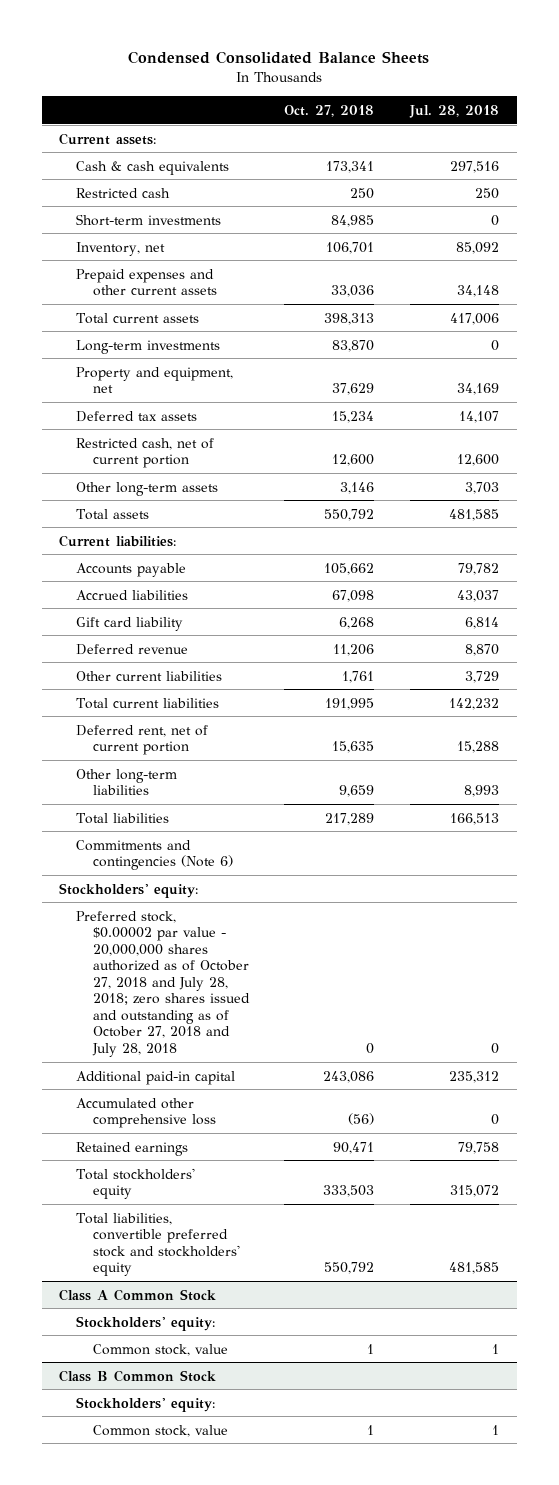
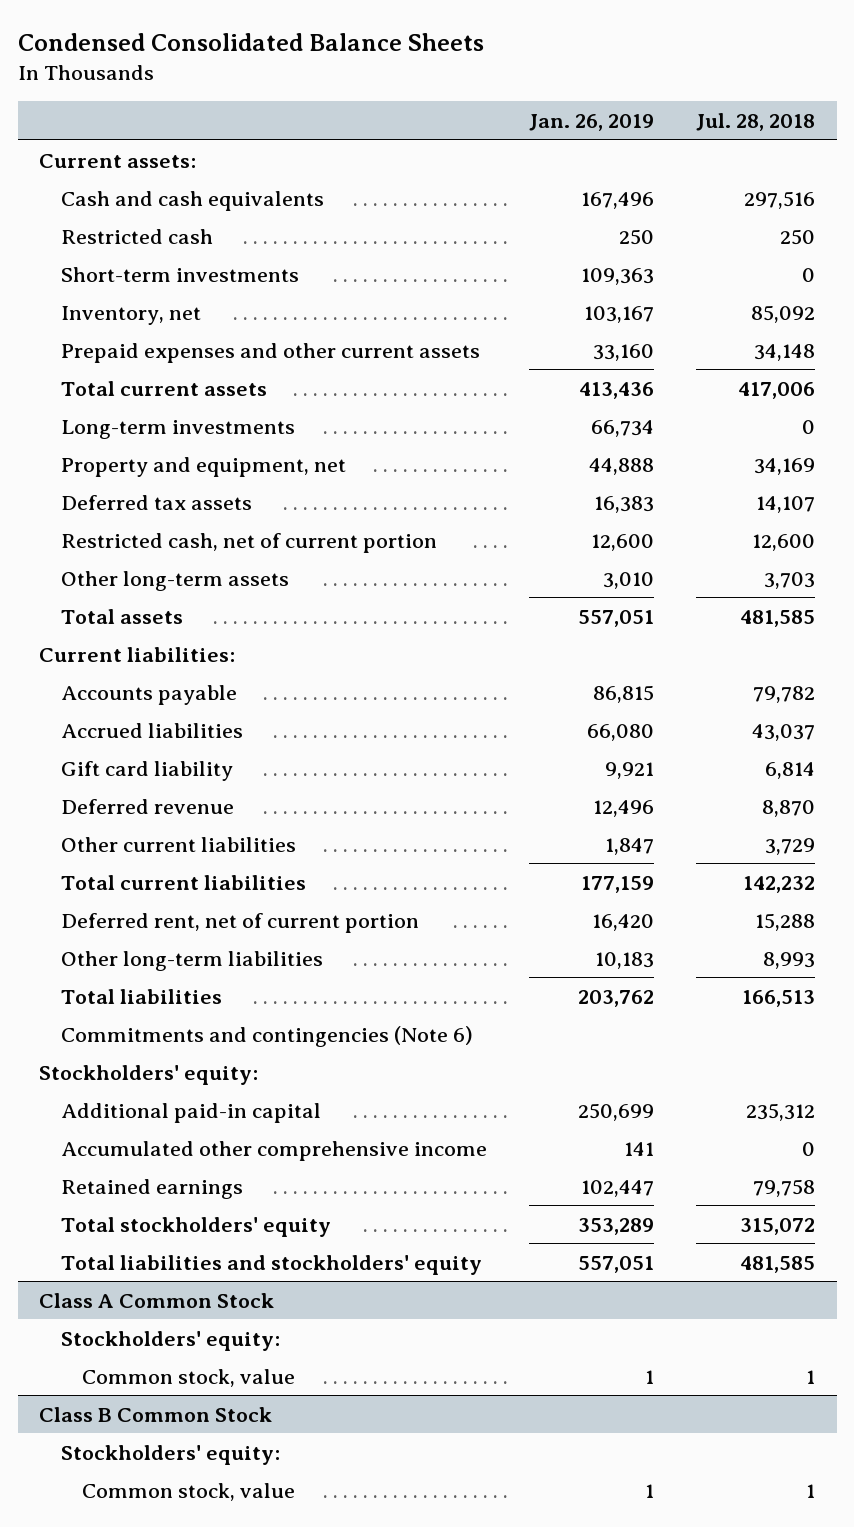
[284,104,375,117] Oct. 27, 2018 -> none
none -> [529,113,655,131] Jan. 26, 2019
[76,160,230,175] Cash & cash equivalents -> [60,190,324,211] Cash and cash equivalents
[76,910,250,1057] Preferred stock, $0.00002 par value - 20,000,000 shares authorized as of October 27, 2018 and July 28, 2018; zero shares issued and outstanding as of October 27, 2018 and July 28, 2018 -> none
[76,1097,216,1129] Accumulated other comprehensive loss -> [60,1140,487,1161] Accumulated other comprehensive income
[76,1212,240,1277] Total liabilities, convertible preferred stock and stockholders' equity -> [60,1254,482,1275] Total liabilities and stockholders' equity

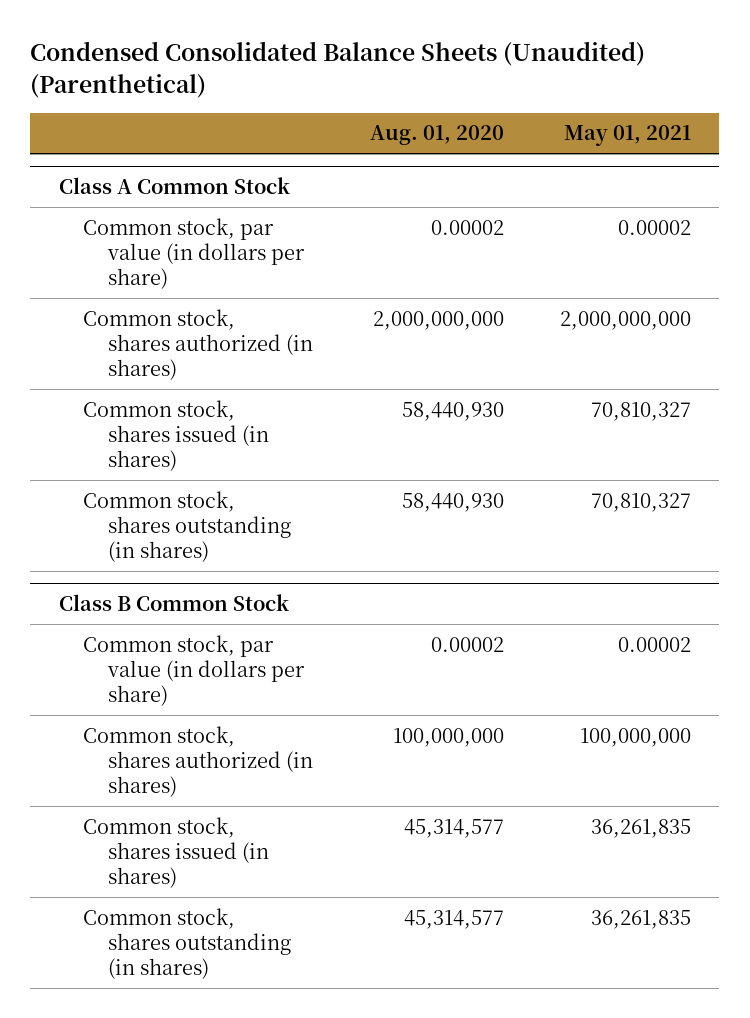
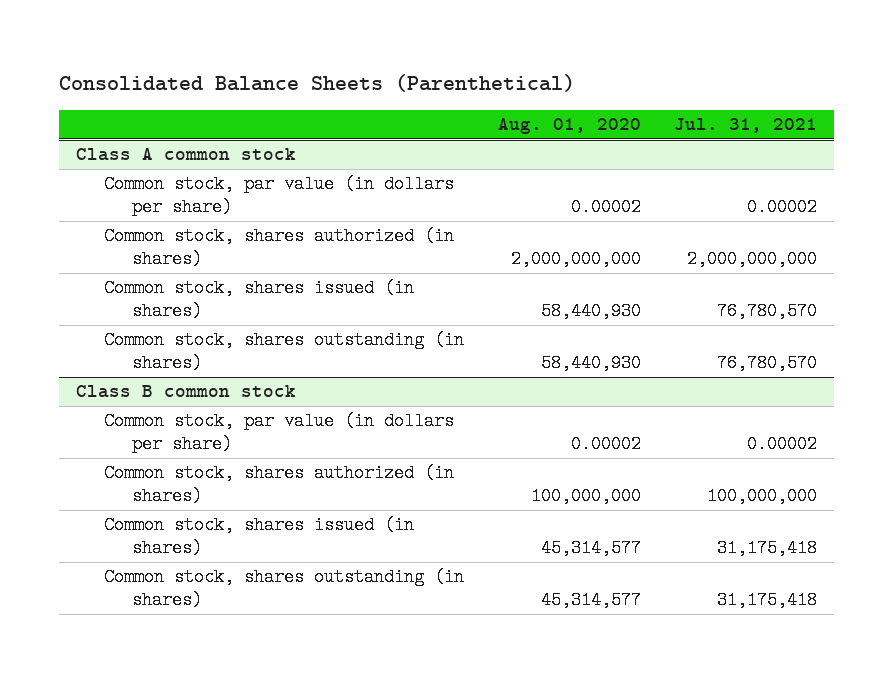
[30,41,646,98] Condensed Consolidated Balance Sheets (Unaudited) (Parenthetical) -> [59,74,576,93] Consolidated Balance Sheets (Parenthetical)
[564,125,692,147] May 01, 2021 -> none
none -> [674,118,818,134] Jul. 31, 2021
[58,177,290,195] Class A Common Stock -> [76,148,297,162] Class A common stock
[58,594,289,612] Class B Common Stock -> [76,385,297,399] Class B common stock

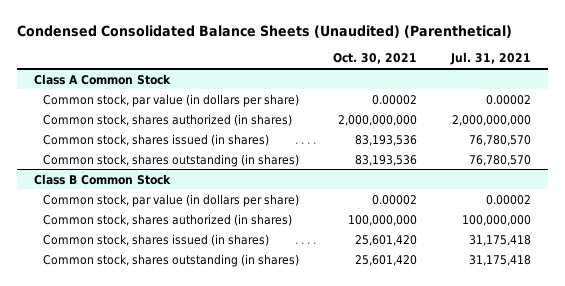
[59,74,576,93] Consolidated Balance Sheets (Parenthetical) -> [17,24,513,38] Condensed Consolidated Balance Sheets (Unaudited) (Parenthetical)
[497,118,641,135] Aug. 01, 2020 -> none
none -> [333,53,418,65] Oct. 30, 2021
[76,148,297,162] Class A common stock -> [34,73,172,85] Class A Common Stock
[76,385,297,399] Class B common stock -> [34,173,172,185] Class B Common Stock

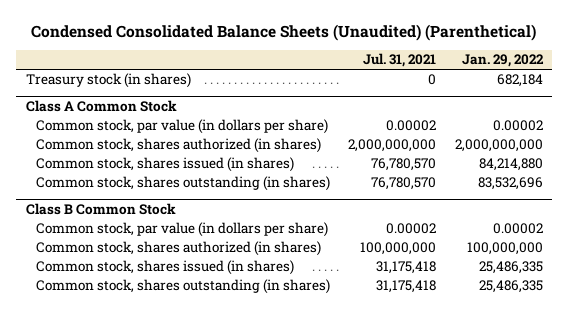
[333,53,418,65] Oct. 30, 2021 -> none
none -> [461,54,544,68] Jan. 29, 2022
none -> [25,73,191,89] Treasury stock (in shares)

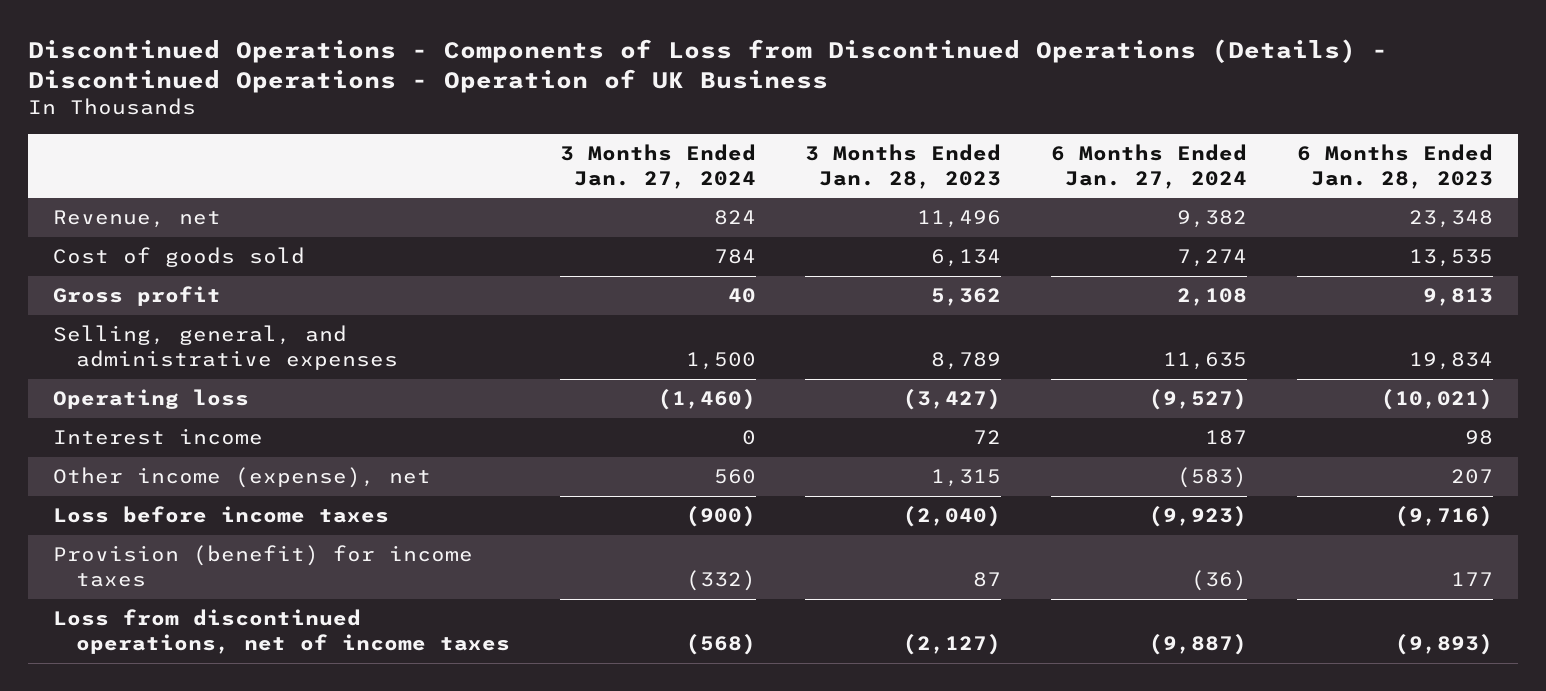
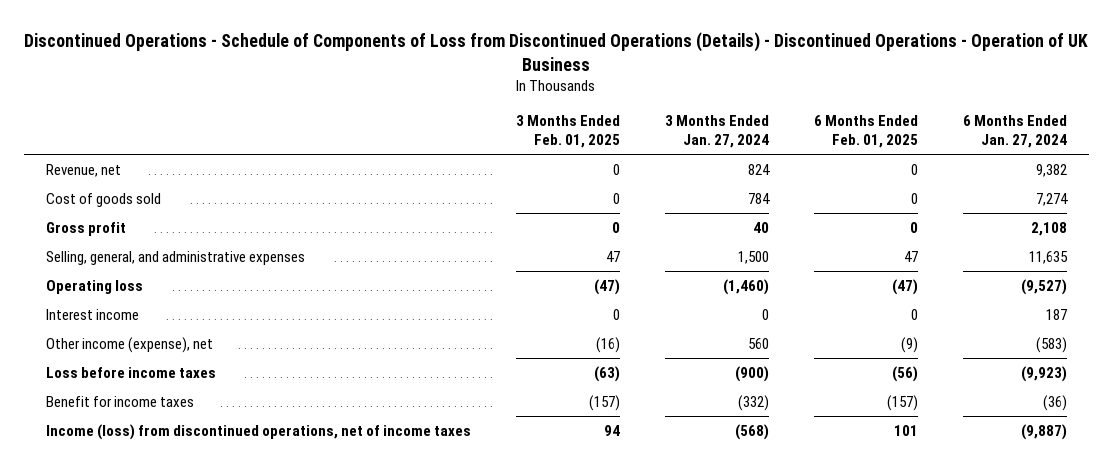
[28,39,1389,94] Discontinued Operations - Components of Loss from Discontinued Operations (Details) - Discontinued Operations - Operation of UK Business -> [24,32,1089,71] Discontinued Operations - Schedule of Components of Loss from Discontinued Operations (Details) - Discontinued Operations - Operation of UK Business
[805,144,1002,189] 3 Months Ended Jan. 28, 2023 -> none
[1297,144,1494,189] 6 Months Ended Jan. 28, 2023 -> none
none -> [515,114,620,149] 3 Months Ended Feb. 01, 2025
none -> [813,114,918,149] 6 Months Ended Feb. 01, 2025
[53,545,474,587] Provision (benefit) for income taxes -> [45,395,194,407] Benefit for income taxes
[53,609,510,654] Loss from discontinued operations, net of income taxes -> [45,423,471,440] Income (loss) from discontinued operations, net of income taxes

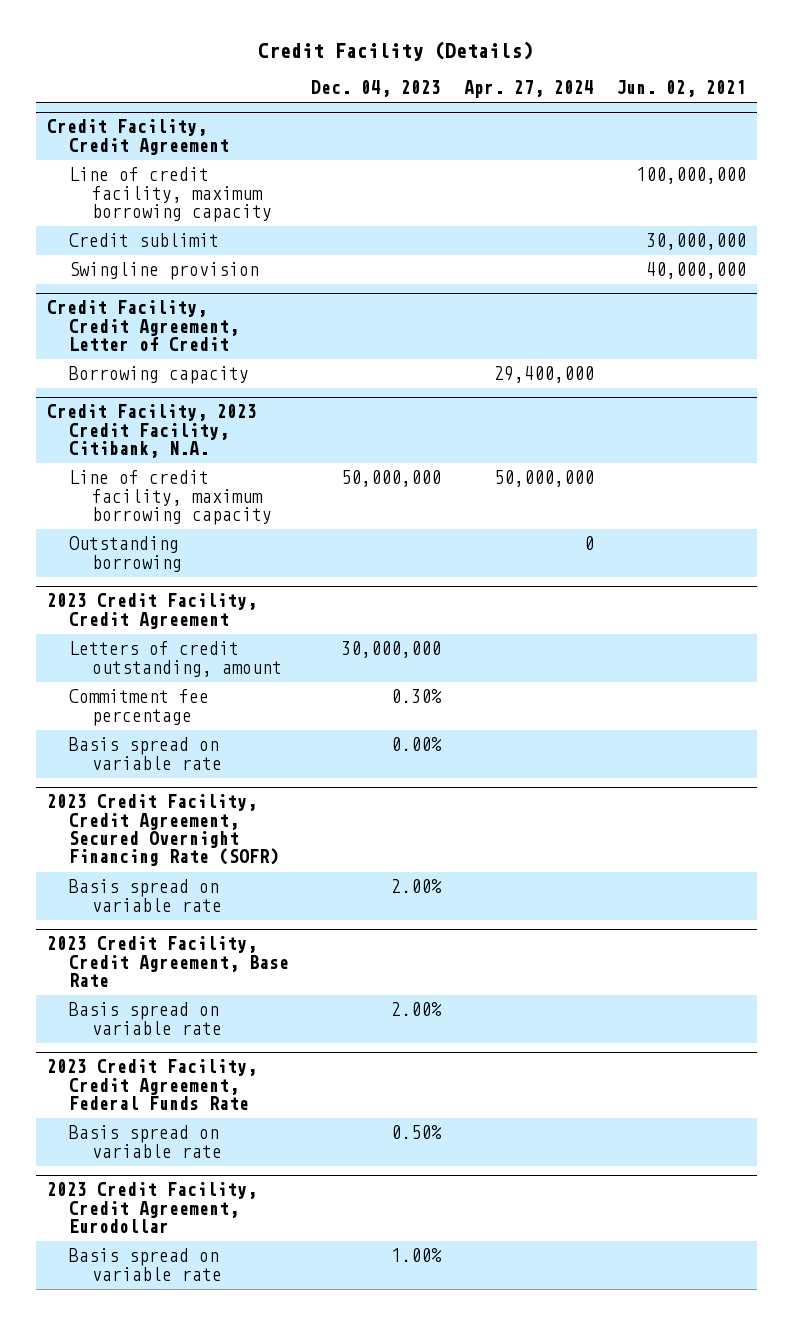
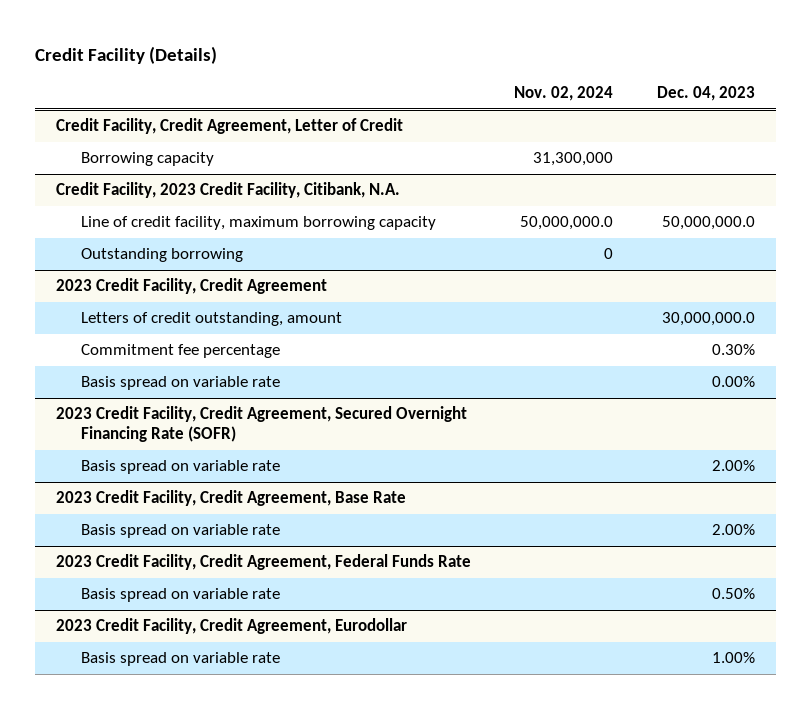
[463,80,594,99] Apr. 27, 2024 -> none
[615,80,746,98] Jun. 02, 2021 -> none
none -> [514,86,614,102] Nov. 02, 2024
[47,119,230,155] Credit Facility, Credit Agreement -> none
[69,167,272,222] Line of credit facility, maximum borrowing capacity -> none
[69,233,220,248] Credit sublimit -> none
[69,262,260,281] Swingline provision -> none
[341,470,442,488] 50,000,000 -> [661,216,755,231] 50,000,000.0
[341,641,442,659] 30,000,000 -> [661,312,755,327] 30,000,000.0

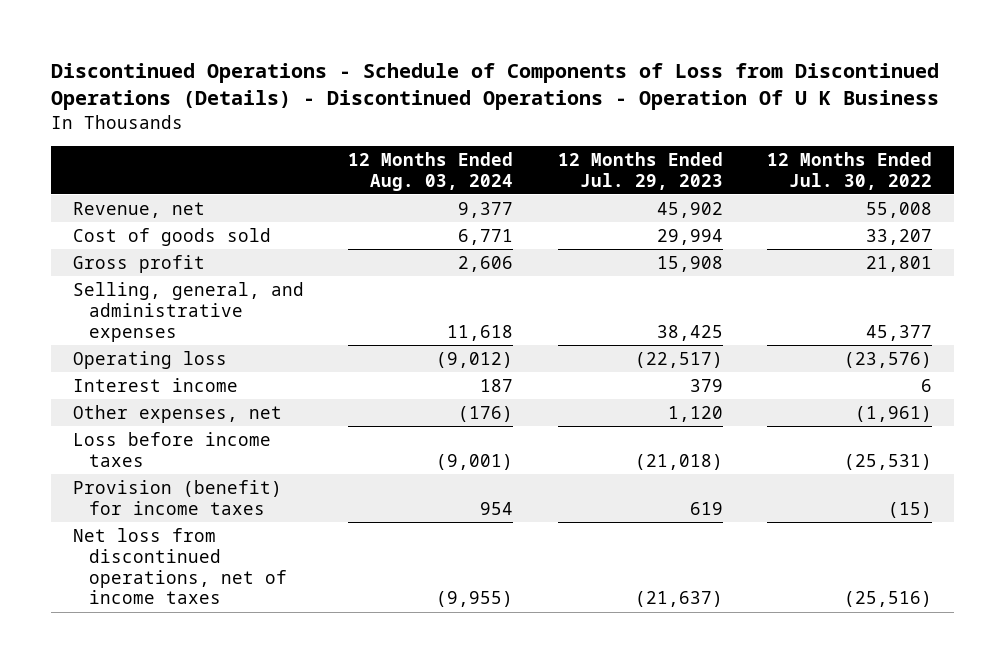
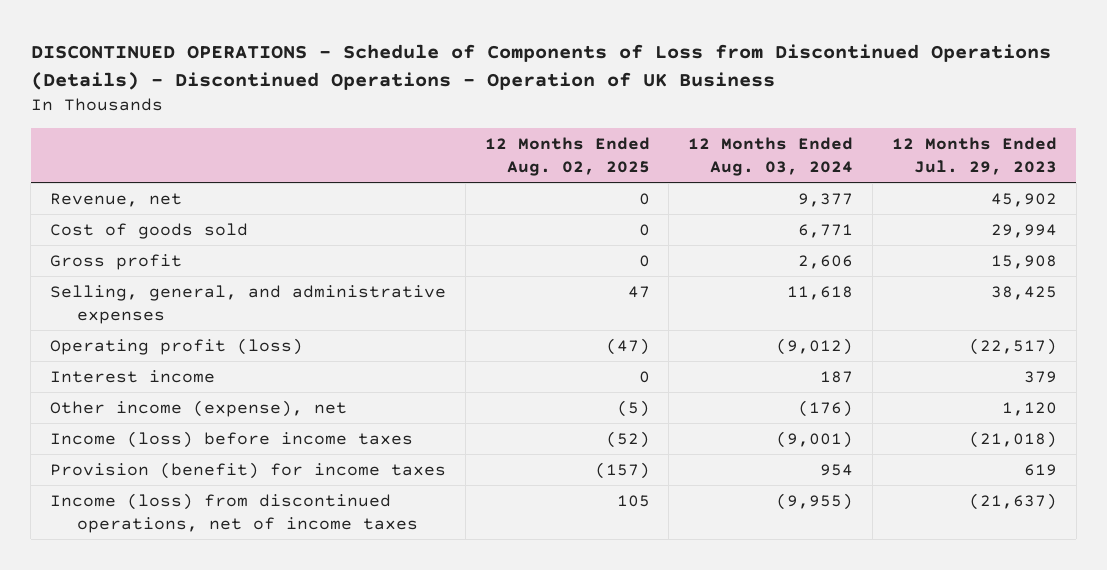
[50,62,939,110] Discontinued Operations - Schedule of Components of Loss from Discontinued Operations (Details) - Discontinued Operations - Operation Of U K Business -> [30,44,1051,91] DISCONTINUED OPERATIONS - Schedule of Components of Loss from Discontinued Operations (Details) - Discontinued Operations - Operation of UK Business
[767,151,933,190] 12 Months Ended Jul. 30, 2022 -> none
none -> [484,137,650,177] 12 Months Ended Aug. 02, 2025
[72,350,227,369] Operating loss -> [49,337,303,355] Operating profit (loss)
[72,404,282,423] Other expenses, net -> [49,399,347,417] Other income (expense), net
[72,431,271,467] Loss before income taxes -> [49,430,413,448] Income (loss) before income taxes
[72,527,287,605] Net loss from discontinued operations, net of income taxes -> [49,492,419,533] Income (loss) from discontinued operations, net of income taxes

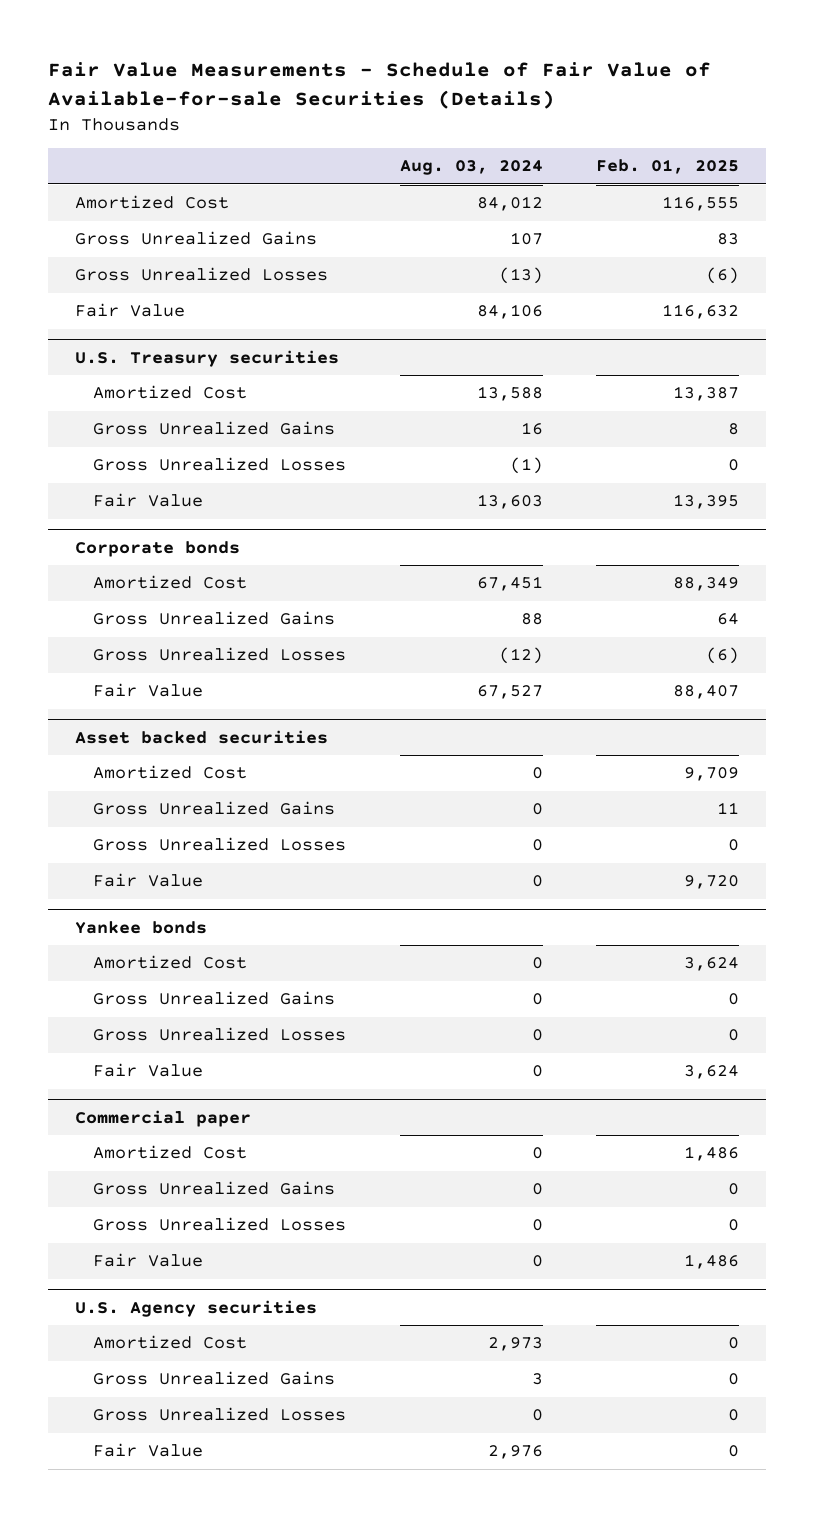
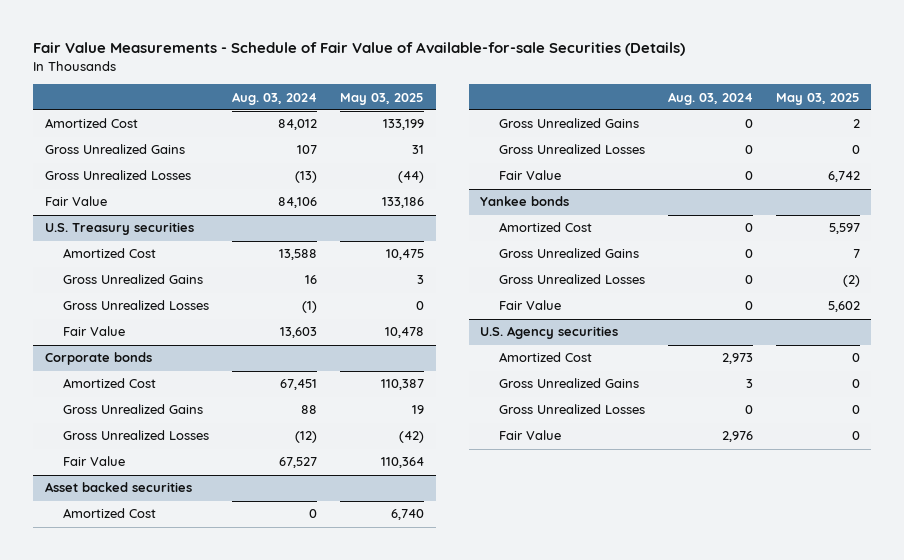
[596,159,740,175] Feb. 01, 2025 -> none
none -> [340,92,425,105] May 03, 2025
[74,1109,251,1127] Commercial paper -> none
[92,1145,247,1160] Amortized Cost -> none
[92,1181,335,1196] Gross Unrealized Gains -> none
[92,1217,346,1232] Gross Unrealized Losses -> none
[92,1253,203,1268] Fair Value -> none

